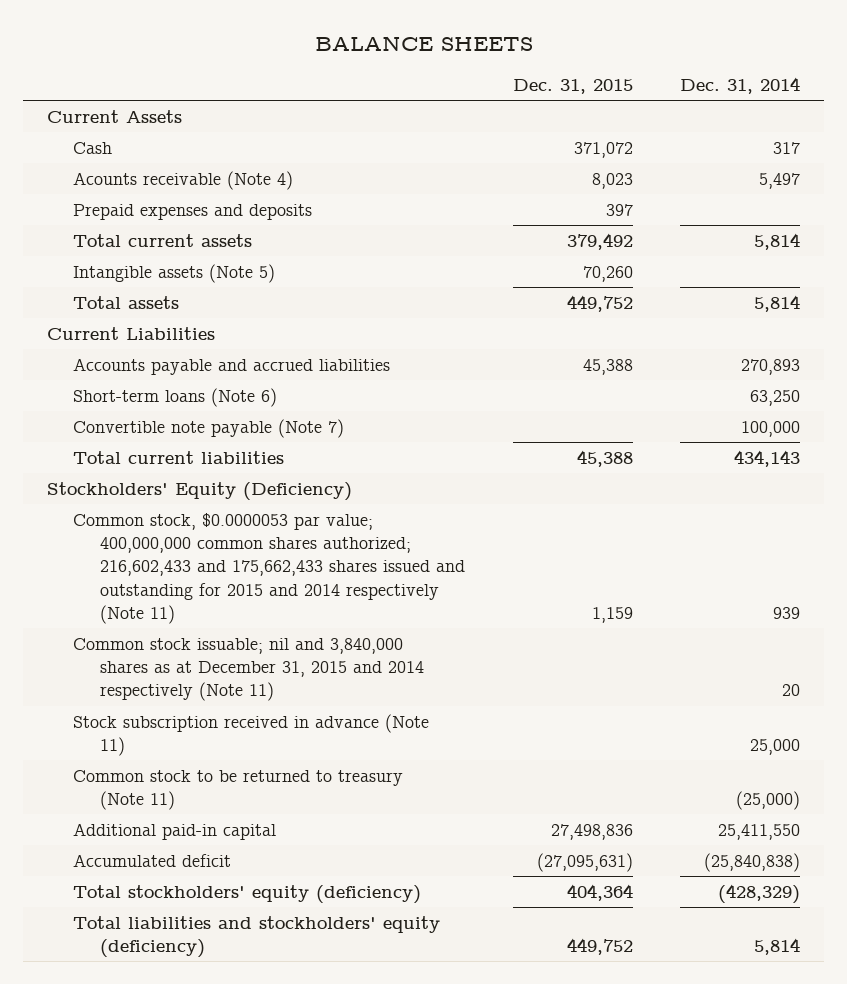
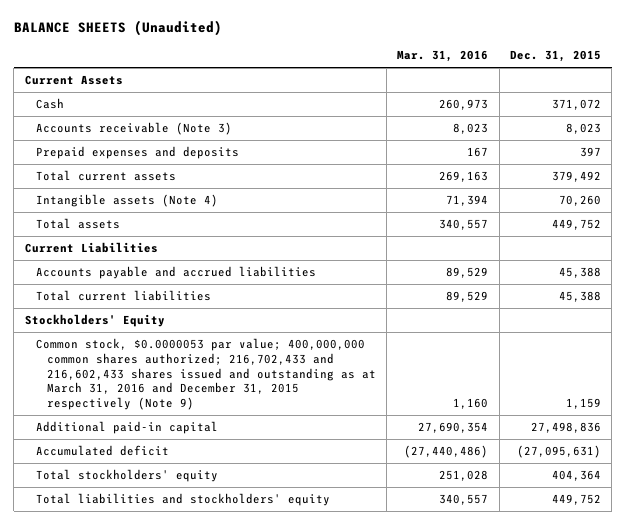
[314,36,533,52] BALANCE SHEETS -> [13,19,222,36] BALANCE SHEETS (Unaudited)
[680,77,801,95] Dec. 31, 2014 -> none
none -> [397,50,489,63] Mar. 31, 2016
[73,170,294,190] Acounts receivable (Note 4) -> [35,121,232,135] Accounts receivable (Note 3)
[73,263,276,283] Intangible assets (Note 5) -> [35,193,218,207] Intangible assets (Note 4)
[73,387,278,407] Short-term loans (Note 6) -> none
[73,418,345,438] Convertible note payable (Note 7) -> none
[73,637,424,702] Common stock issuable; nil and 3,840,000 shares as at December 31, 2015 and 2014 respectively (Note 11) -> none
[73,713,430,757] Stock subscription received in advance (Note 11) -> none
[73,769,404,811] Common stock to be returned to treasury (Note 11) -> none
[47,481,353,501] Stockholders' Equity (Deficiency) -> [24,313,165,327] Stockholders' Equity
[73,512,465,625] Common stock, $0.0000053 par value; 400,000,000 common shares authorized; 216,602,433 and 175,662,433 shares issued and outstanding for 2015 and 2014 respectively (Note 11) -> [35,337,376,411] Common stock, $0.0000053 par value; 400,000,000 common shares authorized; 216,702,433 and 216,602,433 shares issued and outstanding as at March 31, 2016 and December 31, 2015 respectively (Note 9)
[73,884,422,904] Total stockholders' equity (deficiency) -> [35,468,218,482] Total stockholders' equity
[73,915,441,959] Total liabilities and stockholders' equity (deficiency) -> [35,492,330,506] Total liabilities and stockholders' equity

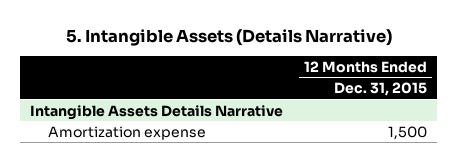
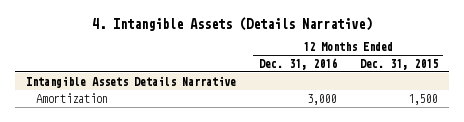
[65,29,392,47] 5. Intangible Assets (Details Narrative) -> [91,17,372,32] 4. Intangible Assets (Details Narrative)
none -> [258,57,337,70] Dec. 31, 2016
[48,125,207,140] Amortization expense -> [36,92,109,103] Amortization

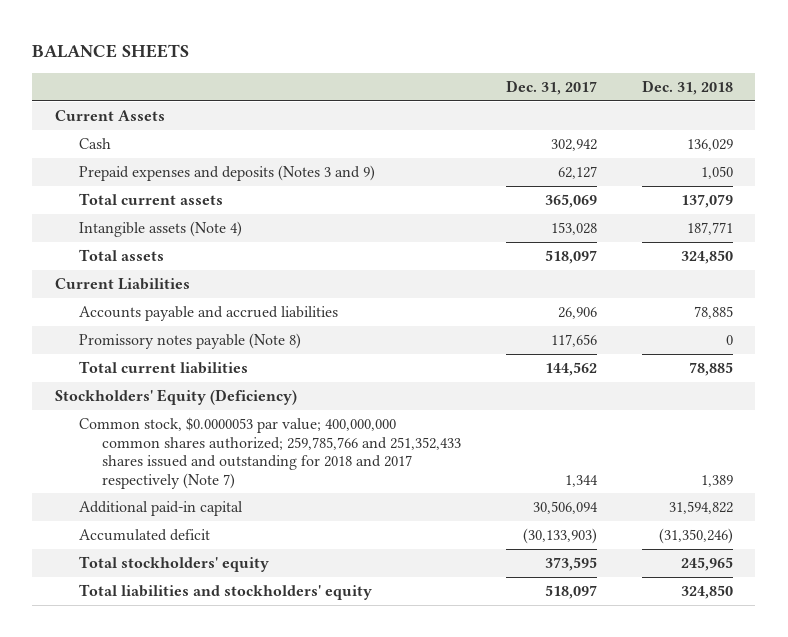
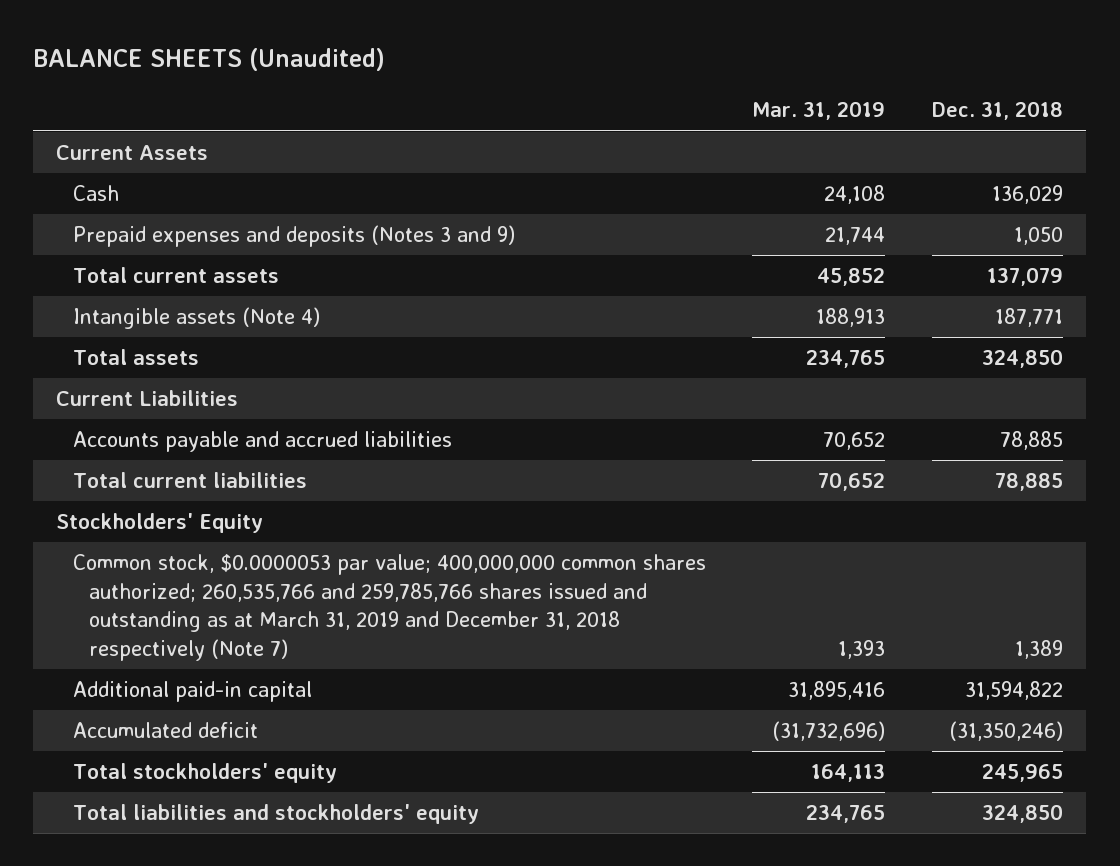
[32,44,190,59] BALANCE SHEETS -> [33,48,386,72] BALANCE SHEETS (Unaudited)
[506,80,598,96] Dec. 31, 2017 -> none
none -> [752,101,886,121] Mar. 31, 2019
[78,333,301,350] Promissory notes payable (Note 8) -> none
[54,389,297,406] Stockholders' Equity (Deficiency) -> [56,513,264,534] Stockholders' Equity
[78,417,462,489] Common stock, $0.0000053 par value; 400,000,000 common shares authorized; 259,785,766 and 251,352,433 shares issued and outstanding for 2018 and 2017 respectively (Note 7) -> [72,554,706,661] Common stock, $0.0000053 par value; 400,000,000 common shares authorized; 260,535,766 and 259,785,766 shares issued and outstanding as at March 31, 2019 and December 31, 2018 respectively (Note 7)

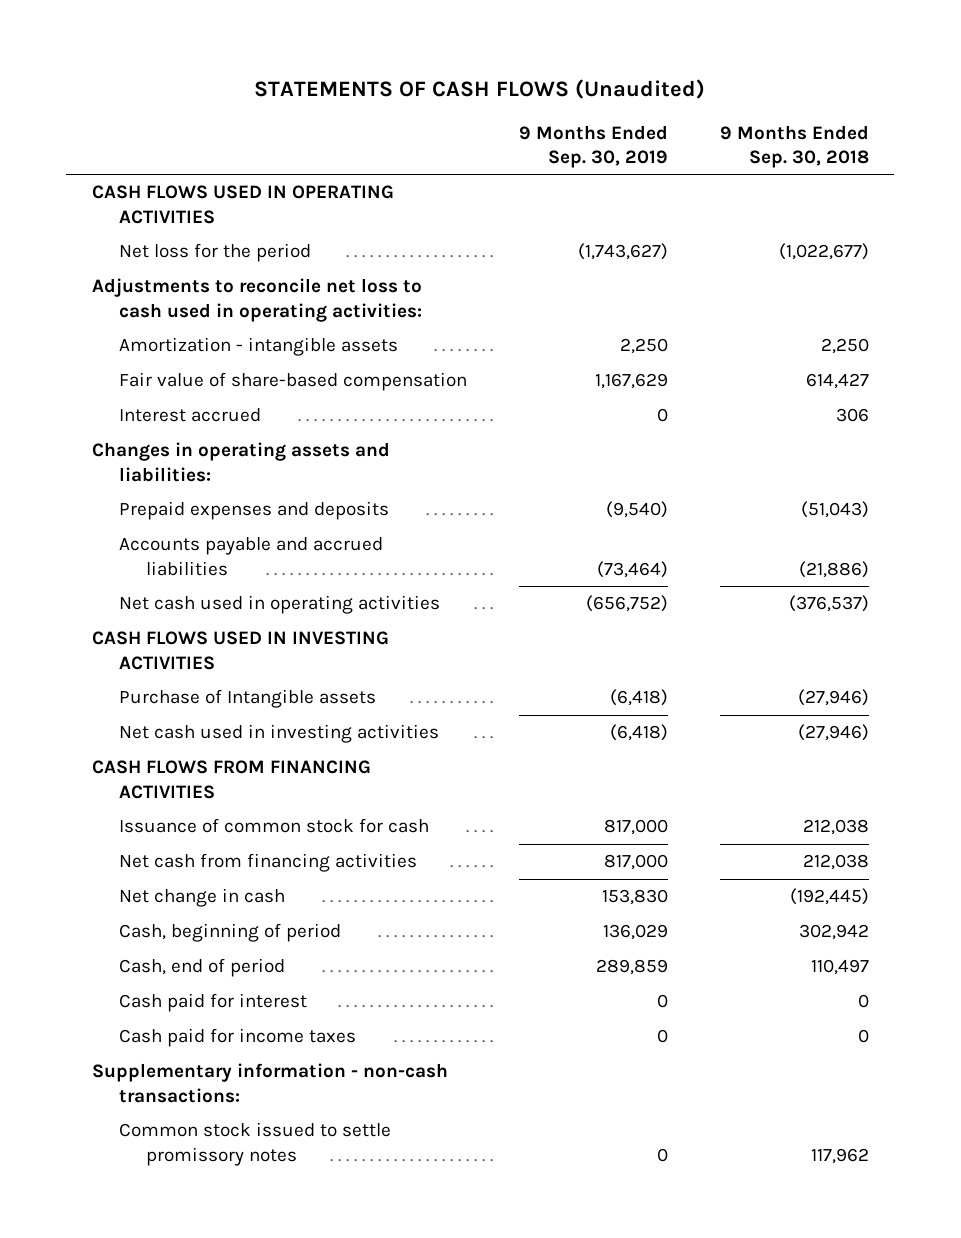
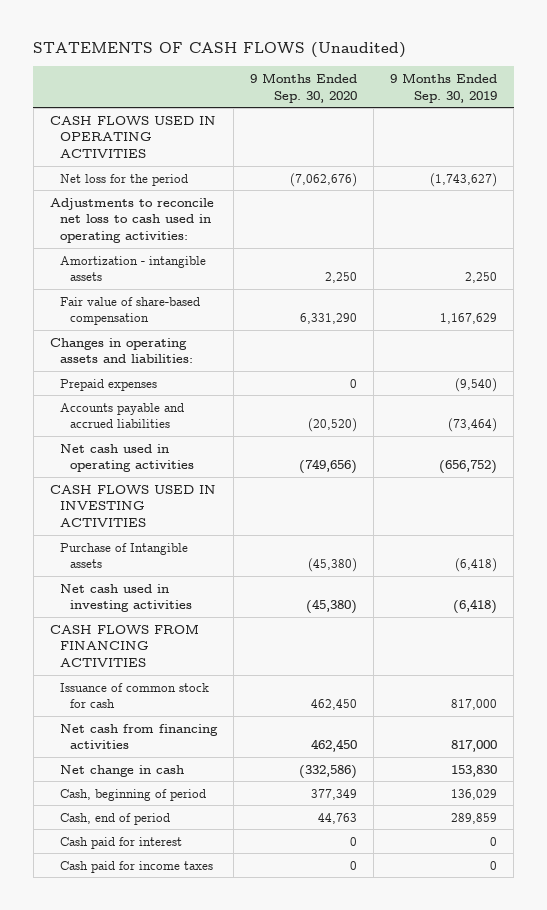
[719,124,869,169] 9 Months Ended Sep. 30, 2018 -> none
none -> [249,73,357,103] 9 Months Ended Sep. 30, 2020
[118,408,261,423] Interest accrued -> none
[118,501,389,521] Prepaid expenses and deposits -> [59,378,157,391] Prepaid expenses
[92,1063,449,1104] Supplementary information - non-cash transactions: -> none
[118,1122,391,1167] Common stock issued to settle promissory notes -> none

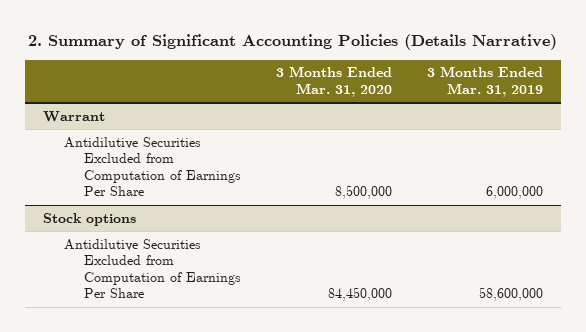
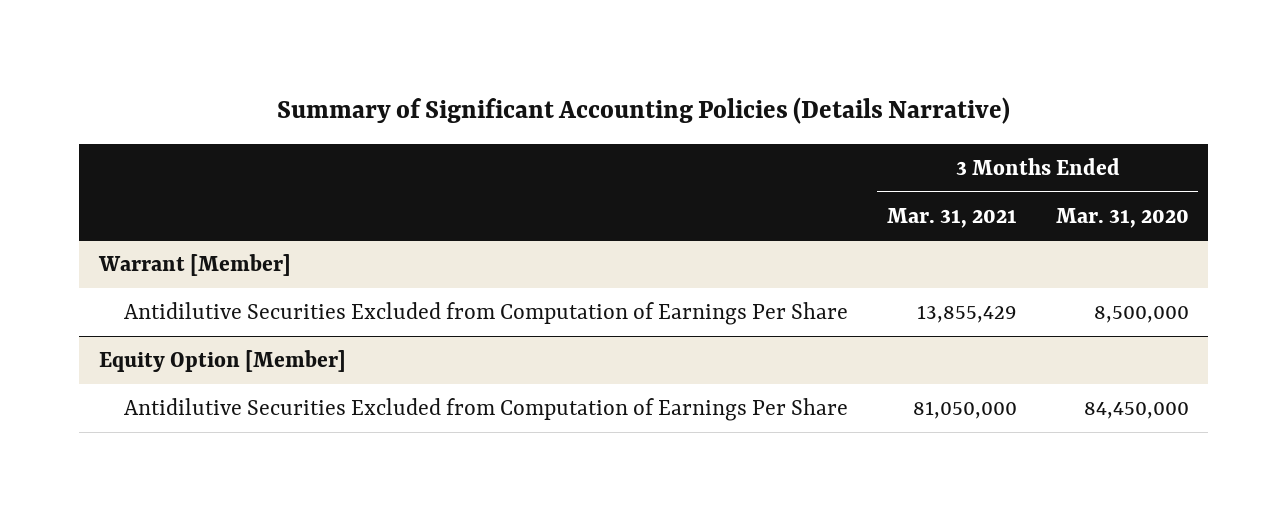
[28,34,558,51] 2. Summary of Significant Accounting Policies (Details Narrative) -> [276,97,1010,125] Summary of Significant Accounting Policies (Details Narrative)
[427,66,544,97] 3 Months Ended Mar. 31, 2019 -> none
none -> [886,207,1017,228] Mar. 31, 2021
[42,110,105,122] Warrant -> [97,254,291,277] Warrant [Member]
[42,212,136,226] Stock options -> [98,350,346,373] Equity Option [Member]

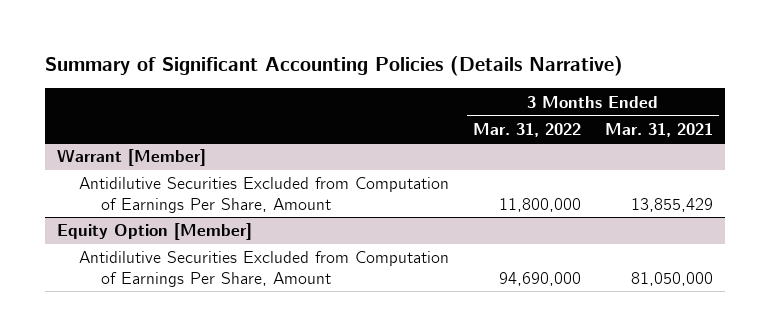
[1055,207,1189,228] Mar. 31, 2020 -> none
none -> [473,122,582,137] Mar. 31, 2022
[124,302,849,326] Antidilutive Securities Excluded from Computation of Earnings Per Share -> [79,177,450,213] Antidilutive Securities Excluded from Computation of Earnings Per Share, Amount
[124,398,849,422] Antidilutive Securities Excluded from Computation of Earnings Per Share -> [79,251,450,287] Antidilutive Securities Excluded from Computation of Earnings Per Share, Amount

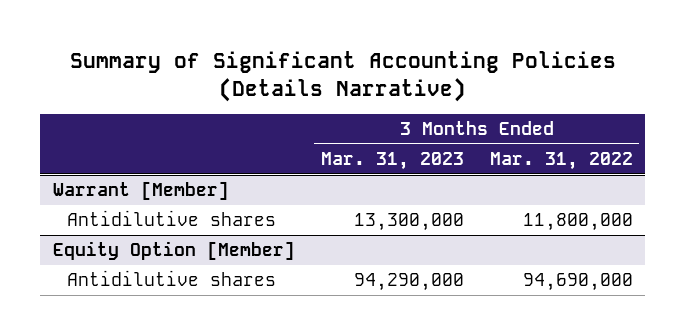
[605,122,714,137] Mar. 31, 2021 -> none
none -> [320,152,464,171] Mar. 31, 2023
[79,177,450,213] Antidilutive Securities Excluded from Computation of Earnings Per Share, Amount -> [67,210,277,227] Antidilutive shares
[79,251,450,287] Antidilutive Securities Excluded from Computation of Earnings Per Share, Amount -> [67,270,277,287] Antidilutive shares

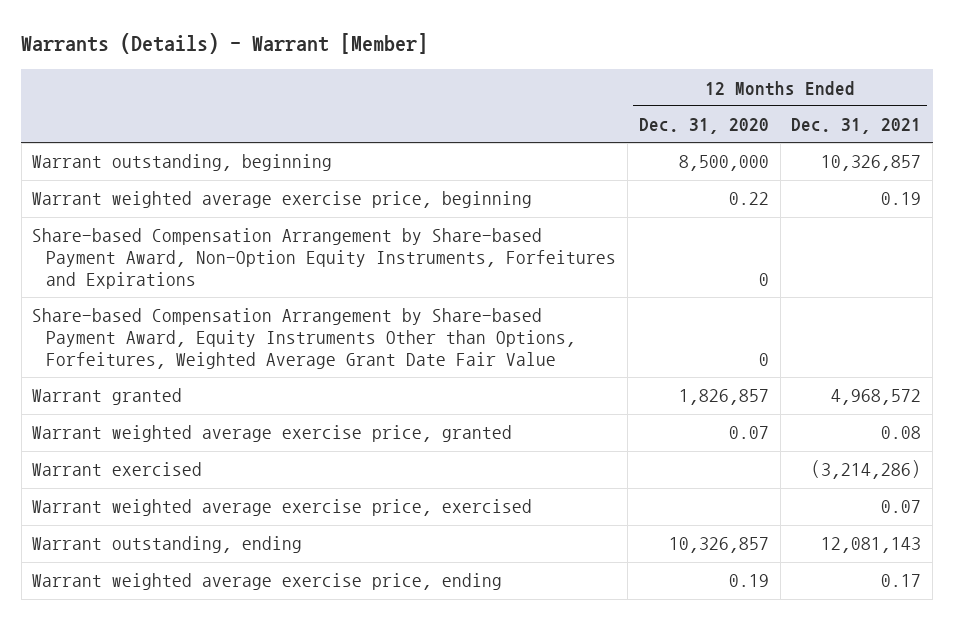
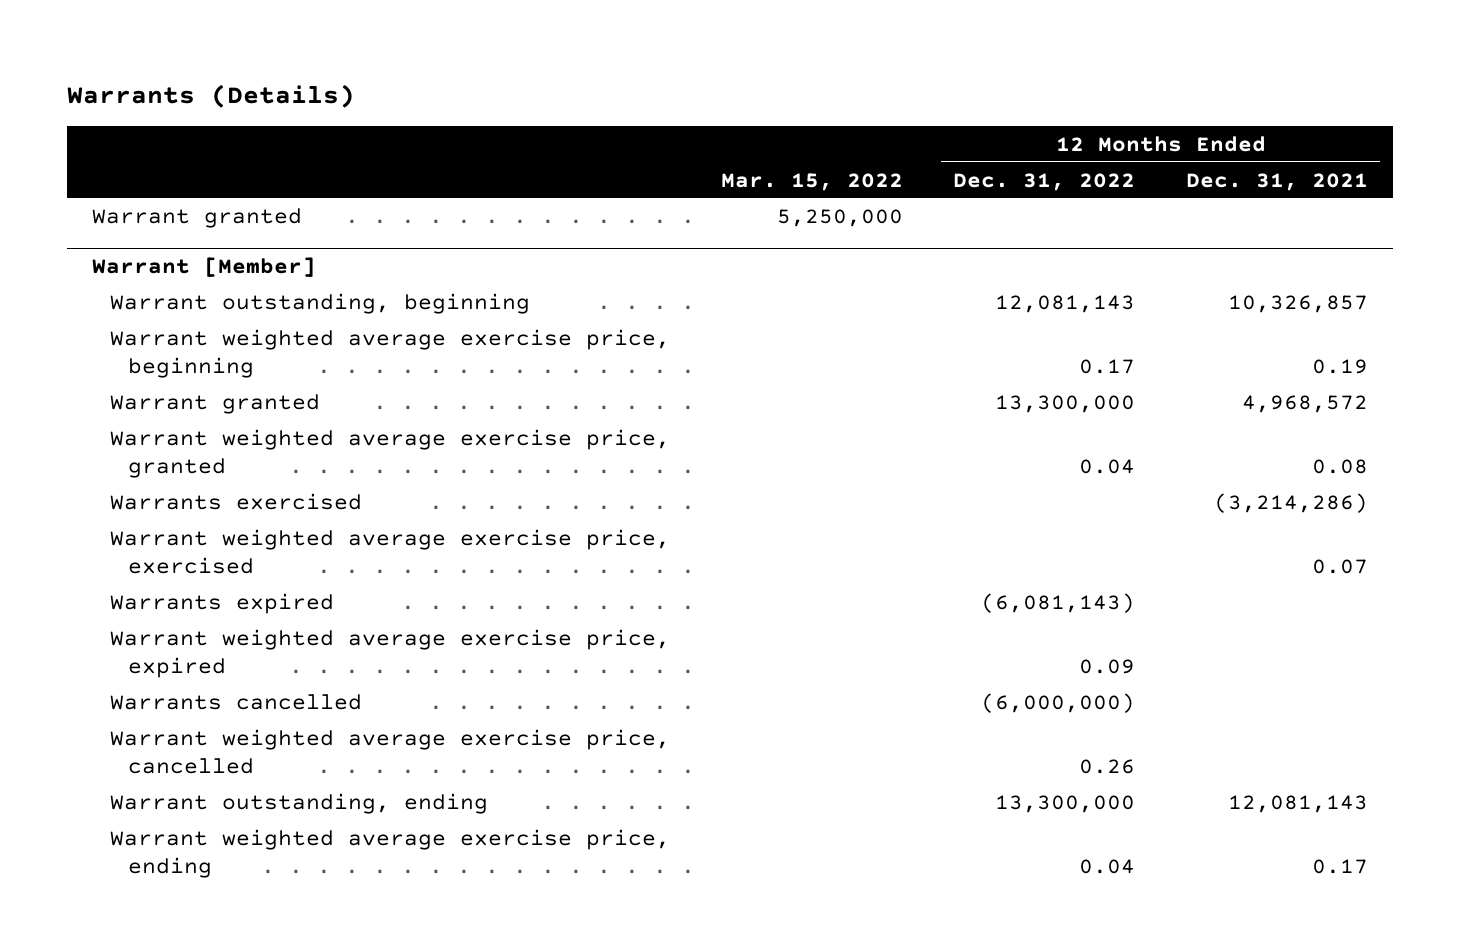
[21,33,429,55] Warrants (Details) - Warrant [Member] -> [67,84,356,109] Warrants (Details)
[638,118,769,135] Dec. 31, 2020 -> none
none -> [720,172,903,191] Mar. 15, 2022
none -> [953,172,1136,191] Dec. 31, 2022
none -> [92,207,303,228] Warrant granted
none -> [92,256,317,277] Warrant [Member]
[32,228,617,290] Share-based Compensation Arrangement by Share-based Payment Award, Non-Option Equity Instruments, Forfeitures and Expirations -> none
[32,308,577,370] Share-based Compensation Arrangement by Share-based Payment Award, Equity Instruments Other than Options, Forfeitures, Weighted Average Grant Date Fair Value -> none
[32,462,203,477] Warrant exercised -> [110,492,363,510] Warrants exercised
none -> [110,592,335,614] Warrants expired
none -> [110,628,671,678] Warrant weighted average exercise price, expired
none -> [110,693,363,710] Warrants cancelled
none -> [110,728,671,774] Warrant weighted average exercise price, cancelled

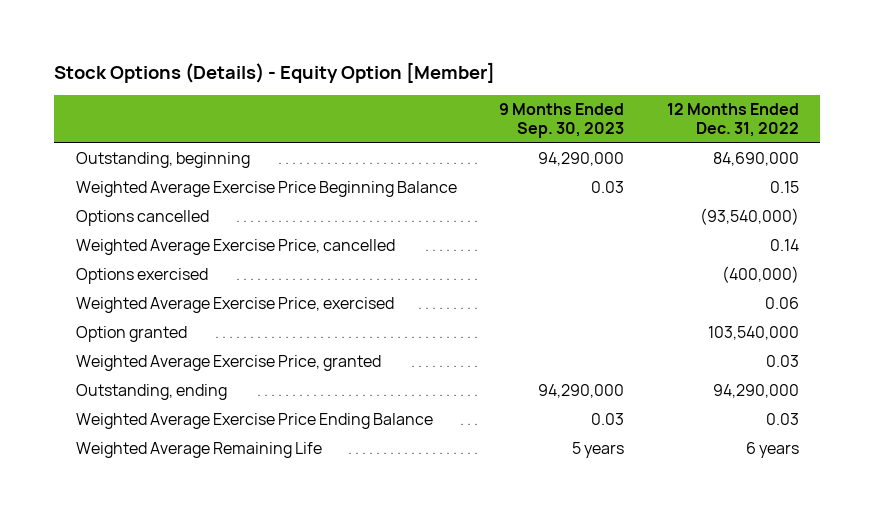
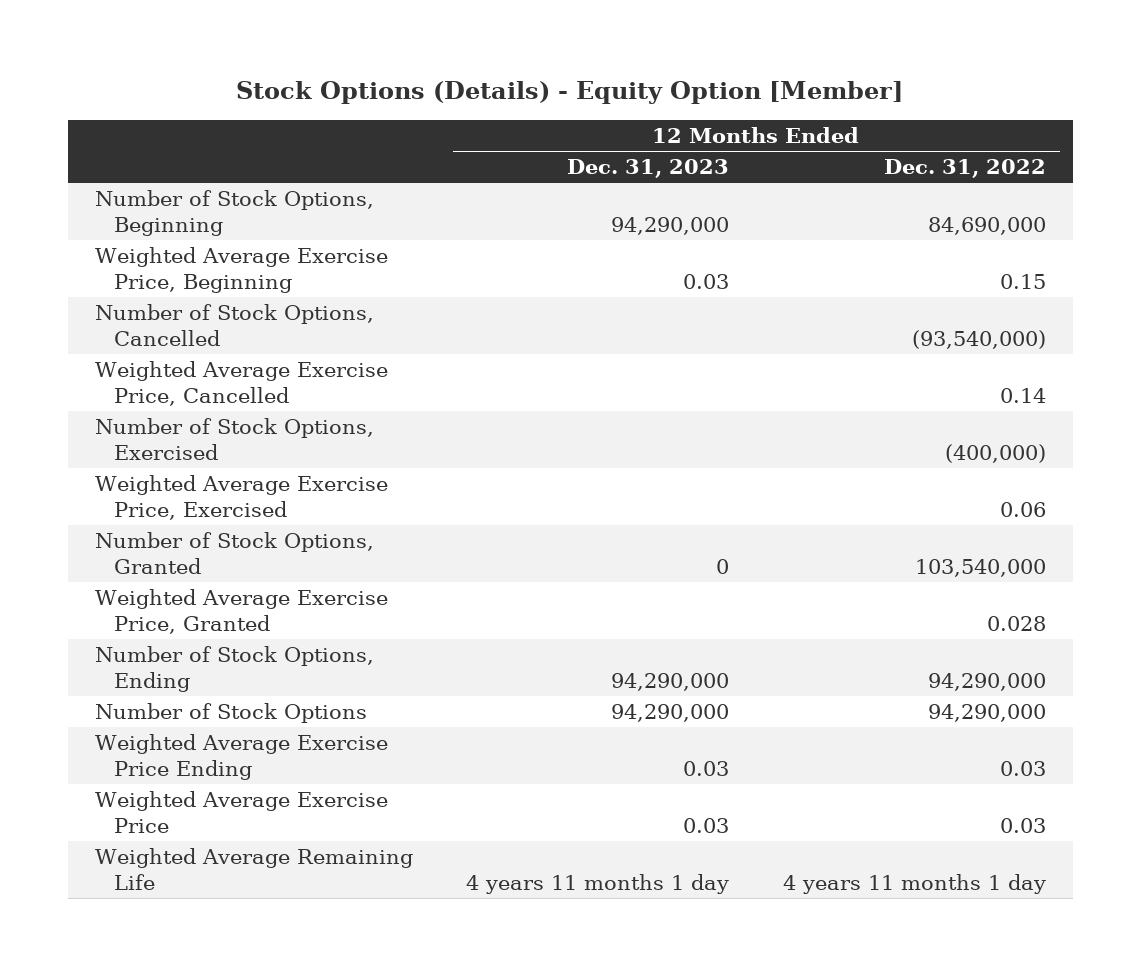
[499,103,625,139] 9 Months Ended Sep. 30, 2023 -> none
none -> [567,159,730,179] Dec. 31, 2023
[75,152,250,169] Outstanding, beginning -> [94,190,374,236] Number of Stock Options, Beginning
[75,181,457,198] Weighted Average Exercise Price Beginning Balance -> [94,247,388,293] Weighted Average Exercise Price, Beginning
[75,210,209,227] Options cancelled -> [94,304,374,346] Number of Stock Options, Cancelled
[75,239,395,256] Weighted Average Exercise Price, cancelled -> [94,361,388,406] Weighted Average Exercise Price, Cancelled
[75,268,208,285] Options exercised -> [94,418,374,460] Number of Stock Options, Exercised
[75,297,394,314] Weighted Average Exercise Price, exercised -> [94,475,388,520] Weighted Average Exercise Price, Exercised
[75,326,187,343] Option granted -> [94,532,374,574] Number of Stock Options, Granted
[75,355,381,372] Weighted Average Exercise Price, granted -> [94,589,388,634] Weighted Average Exercise Price, Granted
[765,355,799,368] 0.03 -> [987,615,1047,631] 0.028
[75,384,227,401] Outstanding, ending -> [94,646,374,692] Number of Stock Options, Ending
none -> [94,703,367,724] Number of Stock Options
[75,413,433,430] Weighted Average Exercise Price Ending Balance -> [94,734,388,780] Weighted Average Exercise Price Ending
none -> [94,791,388,833] Weighted Average Exercise Price
[745,442,799,459] 6 years -> [783,873,1047,894] 4 years 11 months 1 day

